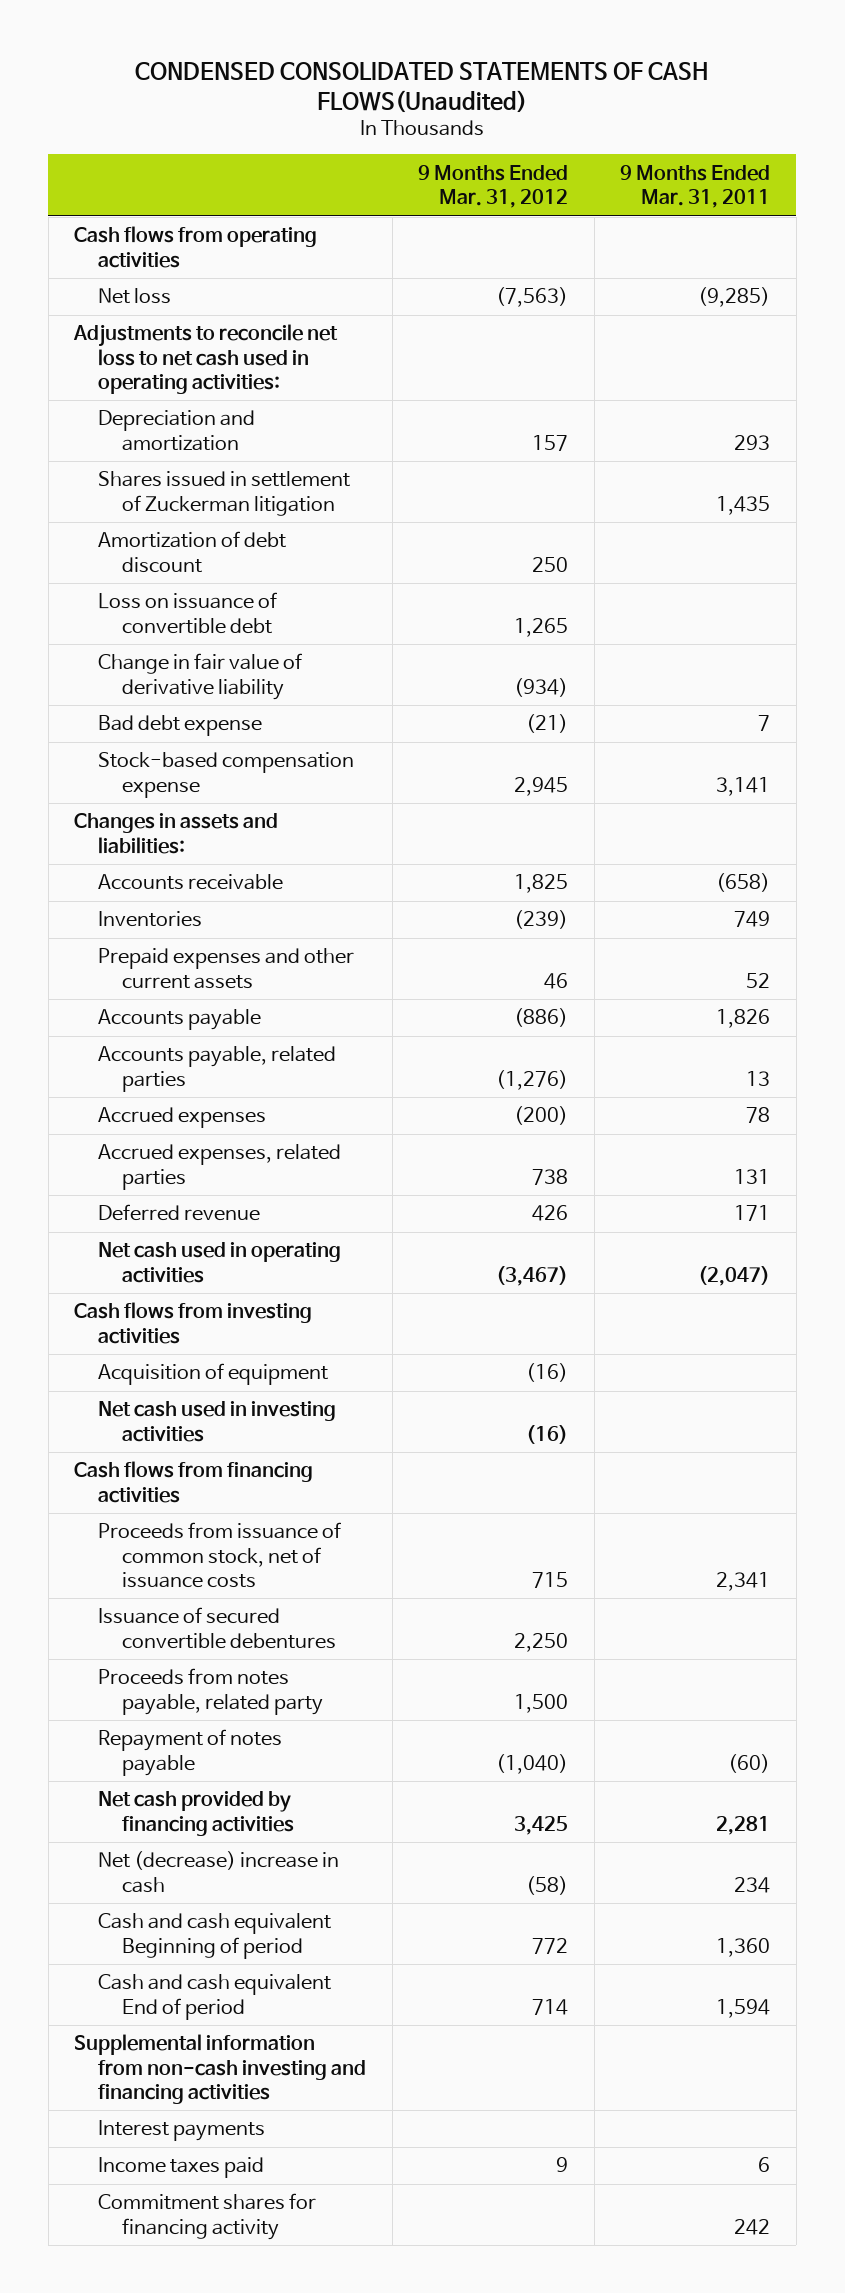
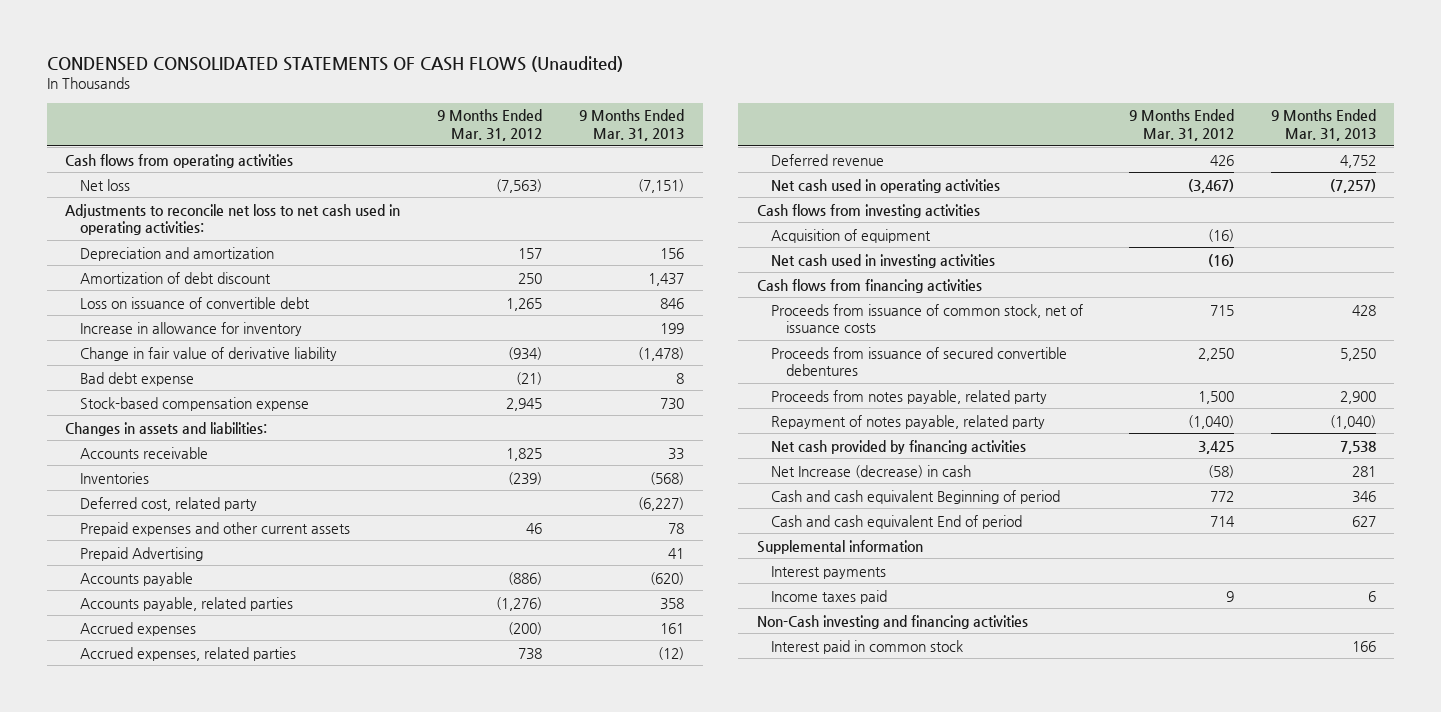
[135,61,710,113] CONDENSED CONSOLIDATED STATEMENTS OF CASH FLOWS(Unaudited) -> [47,56,624,73] CONDENSED CONSOLIDATED STATEMENTS OF CASH FLOWS (Unaudited)
[620,164,771,209] 9 Months Ended Mar. 31, 2011 -> none
none -> [579,109,685,141] 9 Months Ended Mar. 31, 2013
[98,471,351,516] Shares issued in settlement of Zuckerman litigation -> none
none -> [79,321,302,336] Increase in allowance for inventory
none -> [79,496,257,511] Deferred cost, related party
none -> [79,546,203,561] Prepaid Advertising
[98,1607,336,1649] Issuance of secured convertible debentures -> [771,346,1068,377] Proceeds from issuance of secured convertible debentures
[98,1729,283,1776] Repayment of notes payable -> [771,414,1046,429] Repayment of notes payable, related party
[98,1851,340,1893] Net (decrease) increase in cash -> [771,464,972,478] Net Increase (decrease) in cash
[74,2034,367,2104] Supplemental information from non-cash investing and financing activities -> [756,539,923,554] Supplemental information
[98,2193,317,2240] Commitment shares for financing activity -> none
none -> [756,614,1028,629] Non-Cash investing and financing activities
none -> [771,639,964,654] Interest paid in common stock

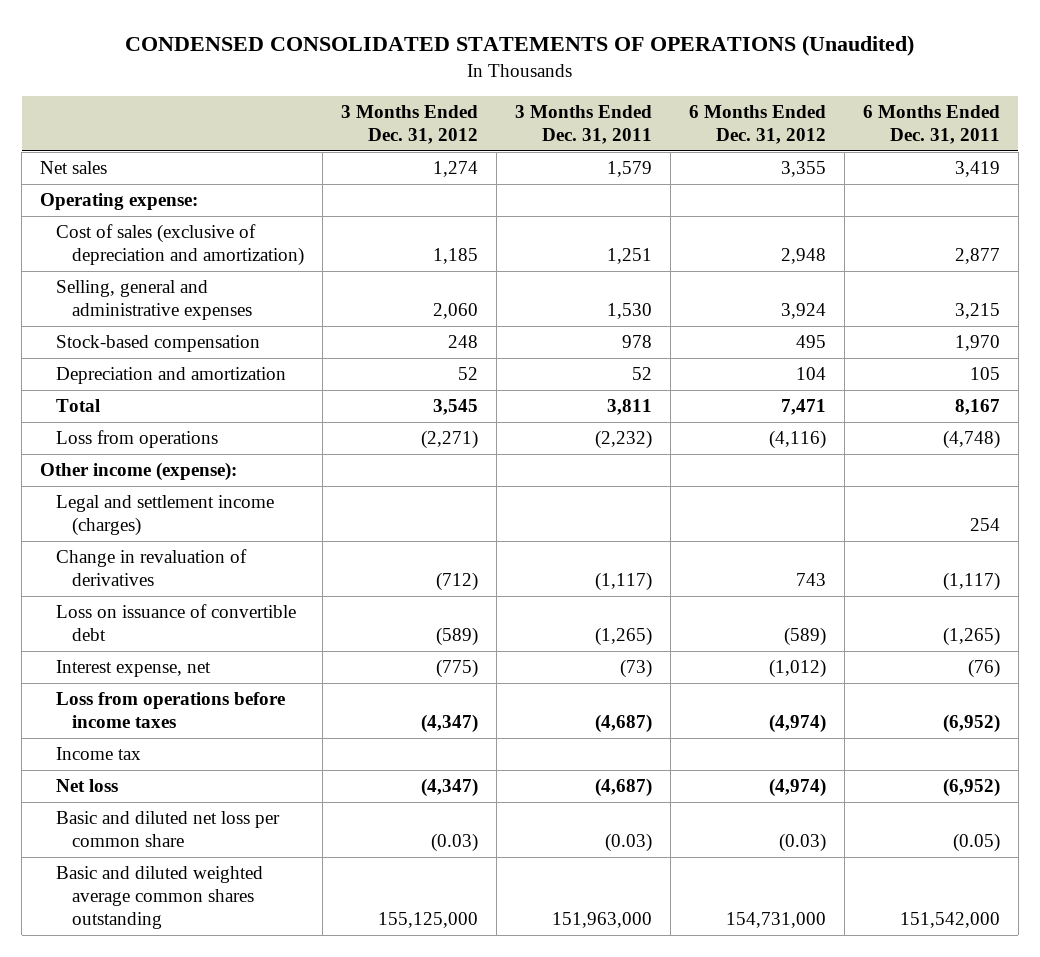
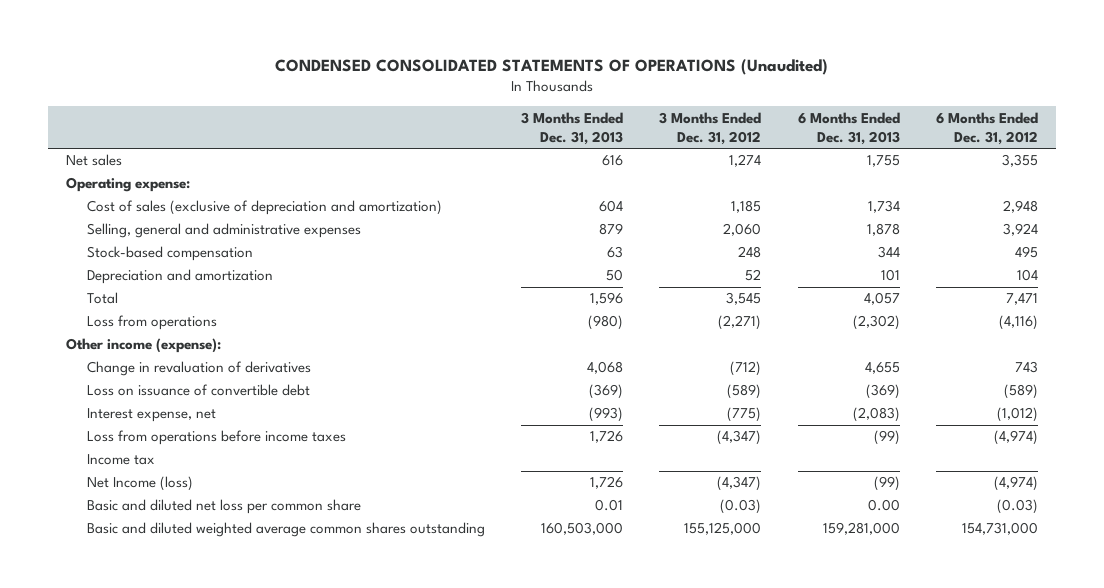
[514,104,652,144] 3 Months Ended Dec. 31, 2011 -> none
[862,104,1000,144] 6 Months Ended Dec. 31, 2011 -> none
none -> [521,111,624,145] 3 Months Ended Dec. 31, 2013
none -> [797,111,900,145] 6 Months Ended Dec. 31, 2013
[56,494,275,537] Legal and settlement income (charges) -> none
[56,778,119,792] Net loss -> [86,476,193,492] Net Income (loss)

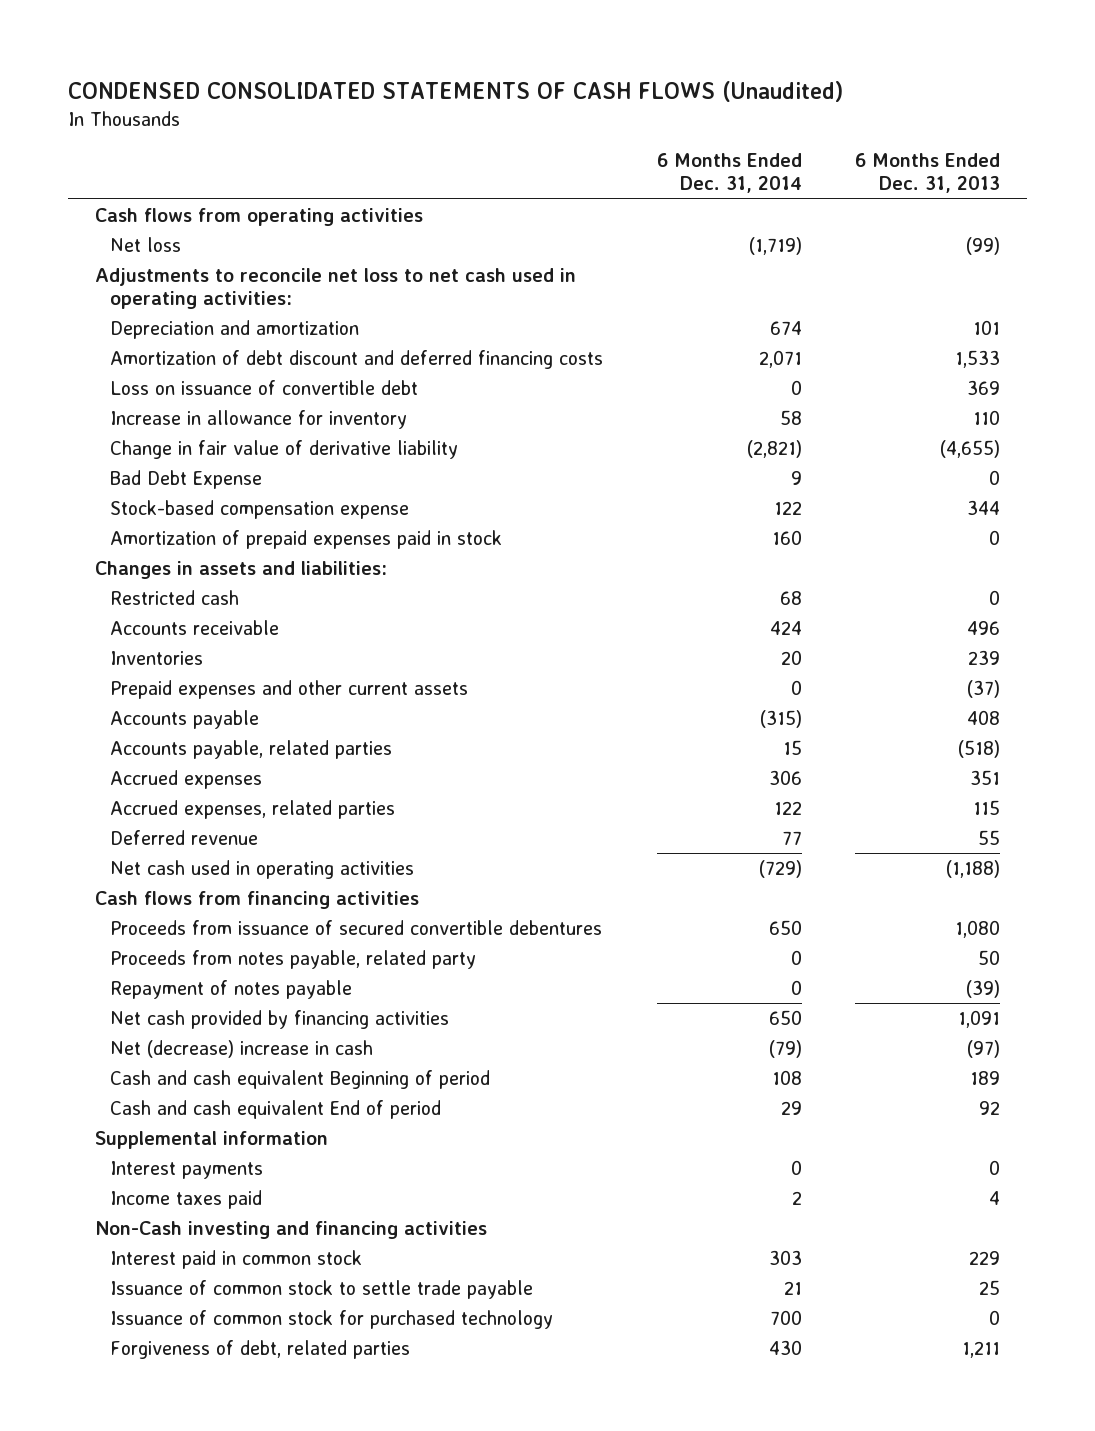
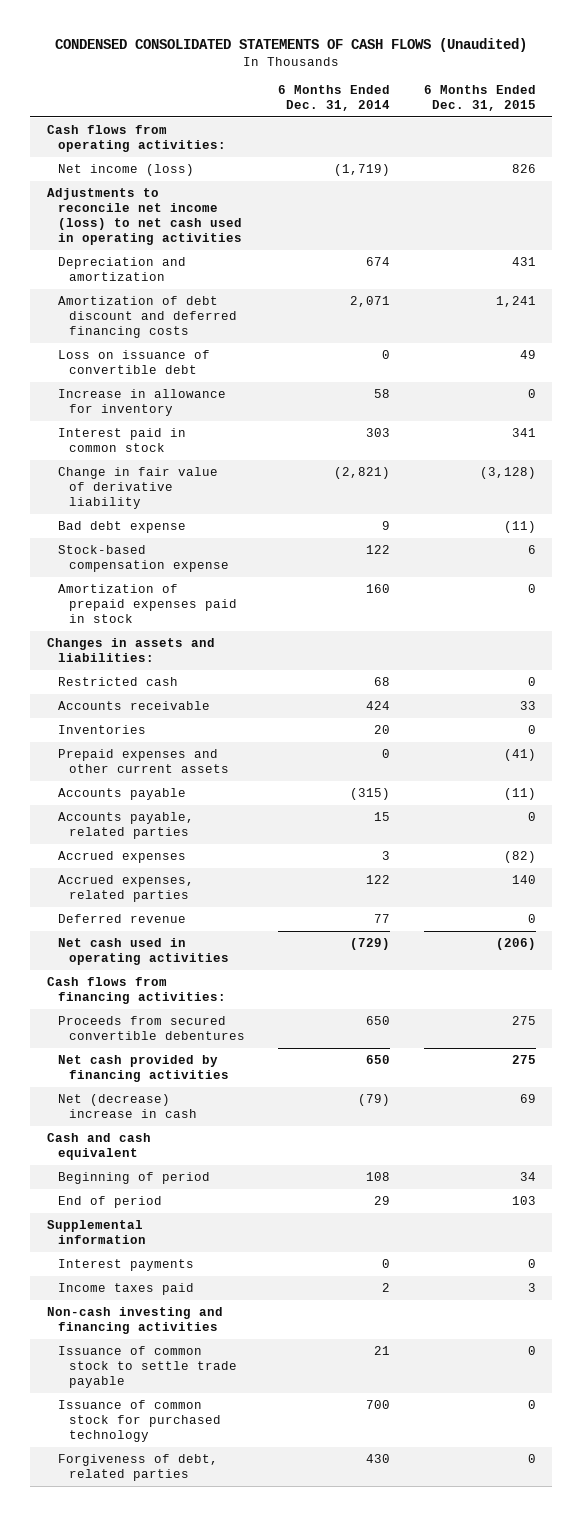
[855,153,1001,194] 6 Months Ended Dec. 31, 2013 -> none
none -> [423,85,536,112] 6 Months Ended Dec. 31, 2015
[94,207,423,226] Cash flows from operating activities -> [46,124,226,153] Cash flows from operating activities:
[110,236,182,252] Net loss -> [57,163,194,176] Net income (loss)
[94,267,576,309] Adjustments to reconcile net loss to net cash used in operating activities: -> [46,187,242,246] Adjustments to reconcile net income (loss) to net cash used in operating activities
[110,1249,363,1269] Interest paid in common stock -> [57,427,186,453] Interest paid in common stock
[110,469,263,489] Bad Debt Expense -> [57,520,186,533] Bad debt expense
[768,769,802,785] 306 -> [382,850,391,860] 3
[110,949,477,969] Proceeds from notes payable, related party -> none
[110,979,353,999] Repayment of notes payable -> none
[94,890,419,909] Cash flows from financing activities -> [46,976,226,1005] Cash flows from financing activities:
[110,919,603,935] Proceeds from issuance of secured convertible debentures -> [57,1015,245,1041] Proceeds from secured convertible debentures
none -> [46,1132,151,1161] Cash and cash equivalent
[110,1069,491,1089] Cash and cash equivalent Beginning of period -> [57,1171,210,1184] Beginning of period
[110,1099,442,1119] Cash and cash equivalent End of period -> [57,1195,162,1208] End of period
[94,1220,487,1239] Non-Cash investing and financing activities -> [46,1306,223,1335] Non-cash investing and financing activities

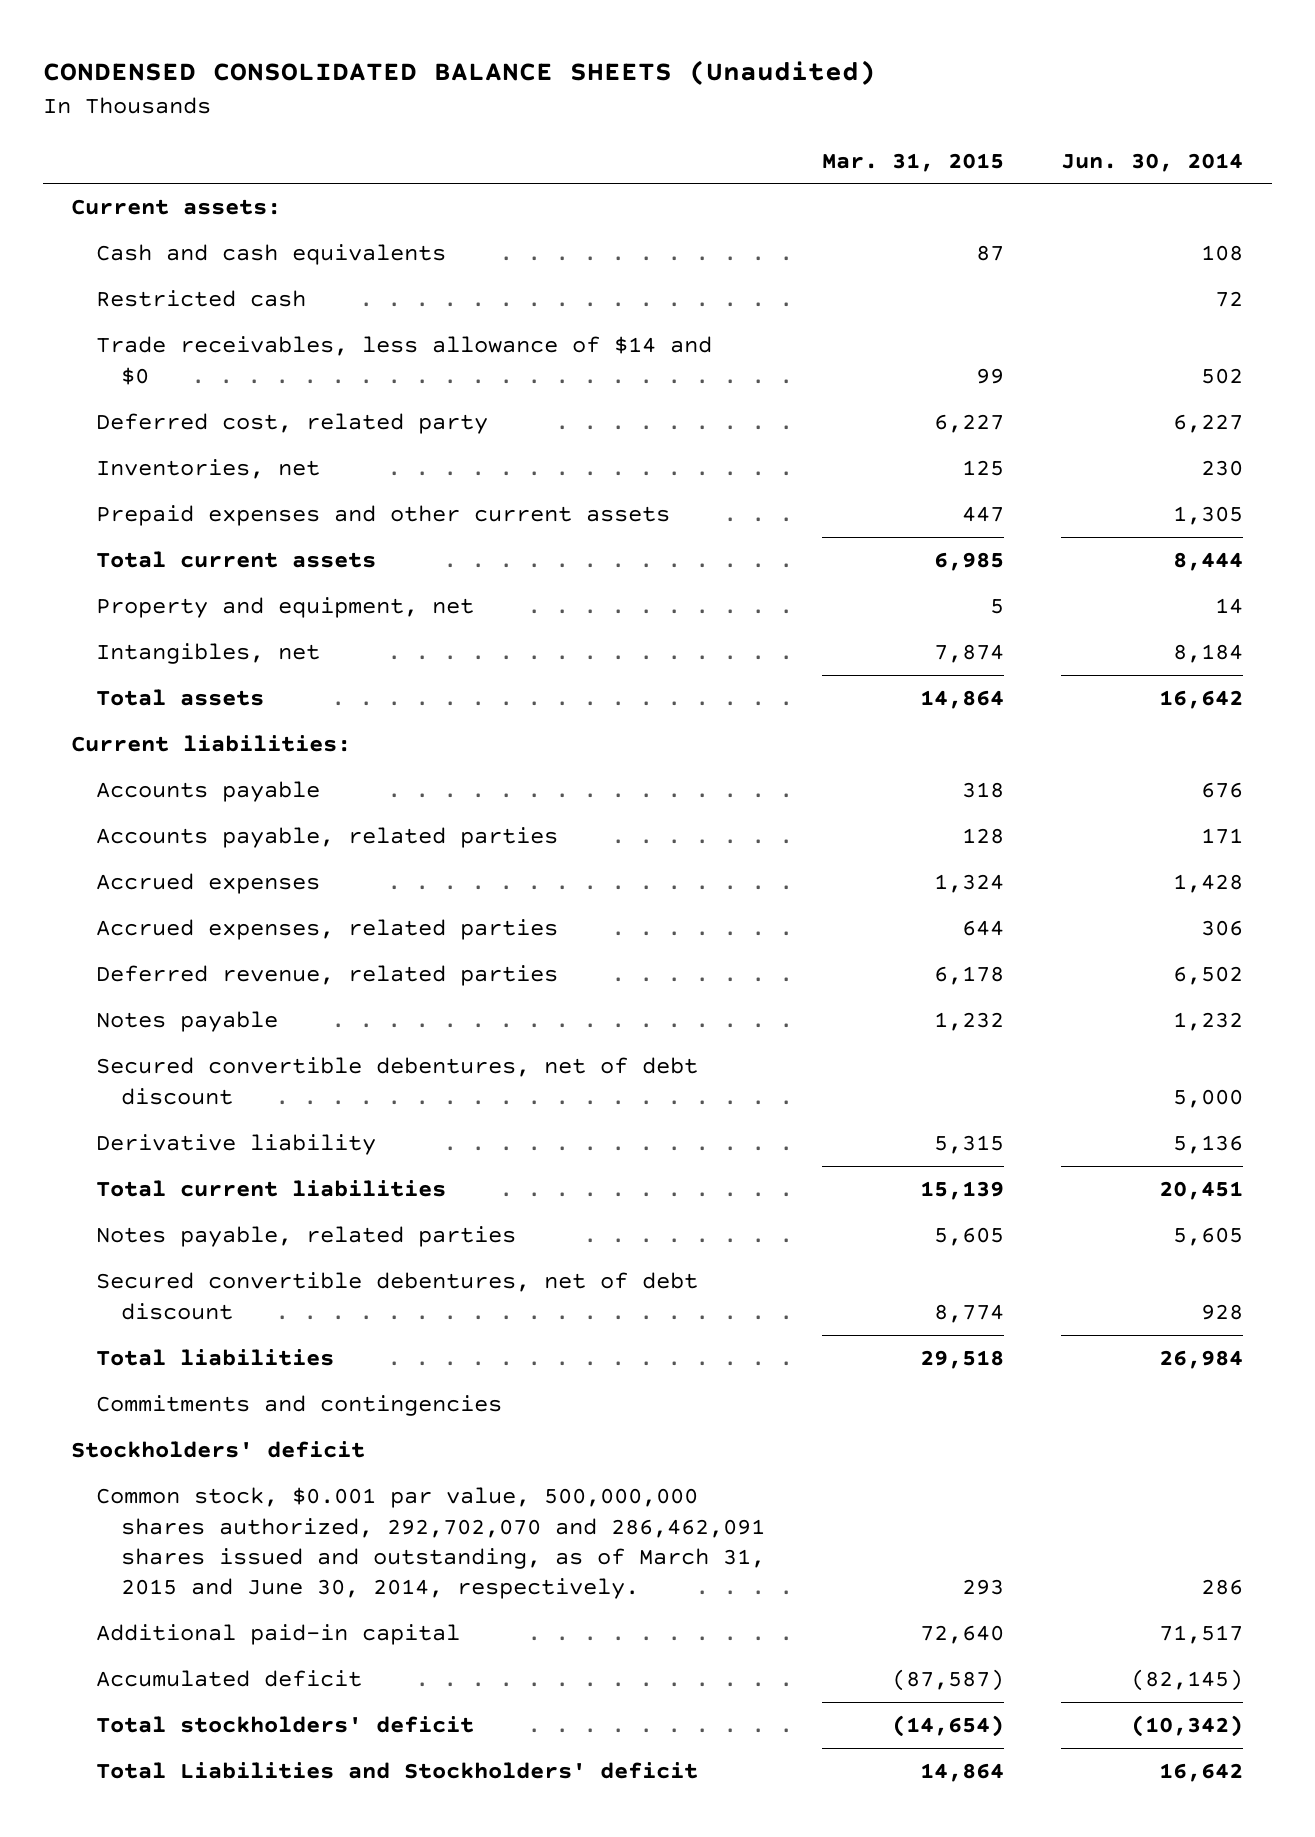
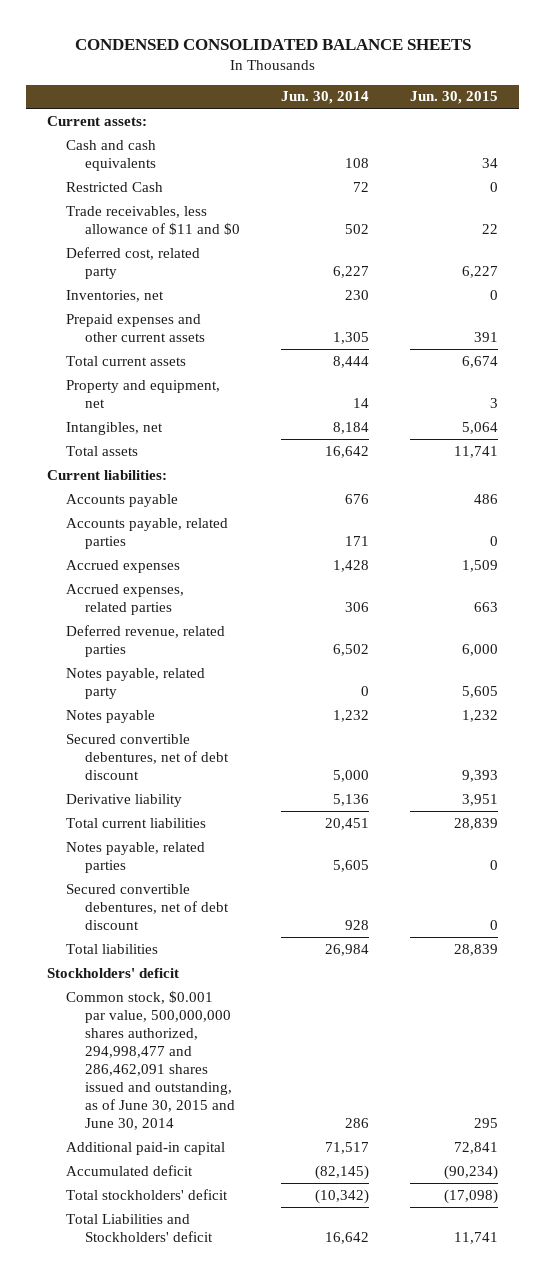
[42,60,876,86] CONDENSED CONSOLIDATED BALANCE SHEETS (Unaudited) -> [74,38,471,50] CONDENSED CONSOLIDATED BALANCE SHEETS
[822,152,1005,172] Mar. 31, 2015 -> none
none -> [410,91,499,105] Jun. 30, 2015
[95,290,306,308] Restricted cash -> [65,181,163,192] Restricted Cash
[95,336,712,385] Trade receivables, less allowance of $14 and $0 -> [65,205,241,235] Trade receivables, less allowance of $11 and $0
none -> [65,667,205,699] Notes payable, related party
[95,1395,502,1417] Commitments and contingencies -> none
[95,1487,765,1600] Common stock, $0.001 par value, 500,000,000 shares authorized, 292,702,070 and 286,462,091 shares issued and outstanding, as of March 31, 2015 and June 30, 2014, respectively. -> [65,990,236,1131] Common stock, $0.001 par value, 500,000,000 shares authorized, 294,998,477 and 286,462,091 shares issued and outstanding, as of June 30, 2015 and June 30, 2014

